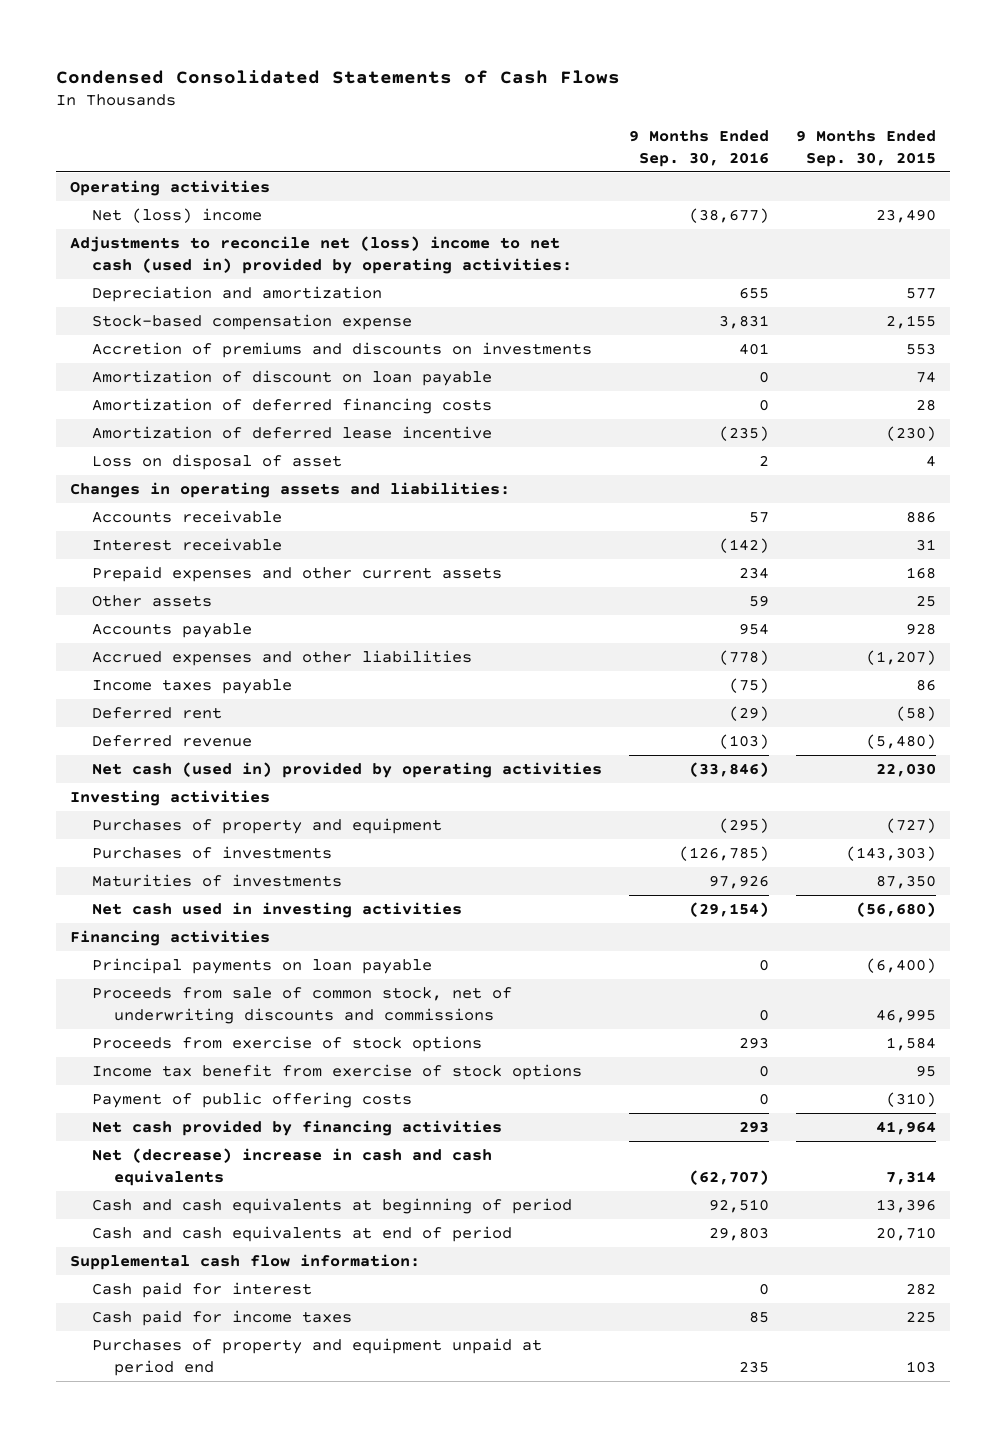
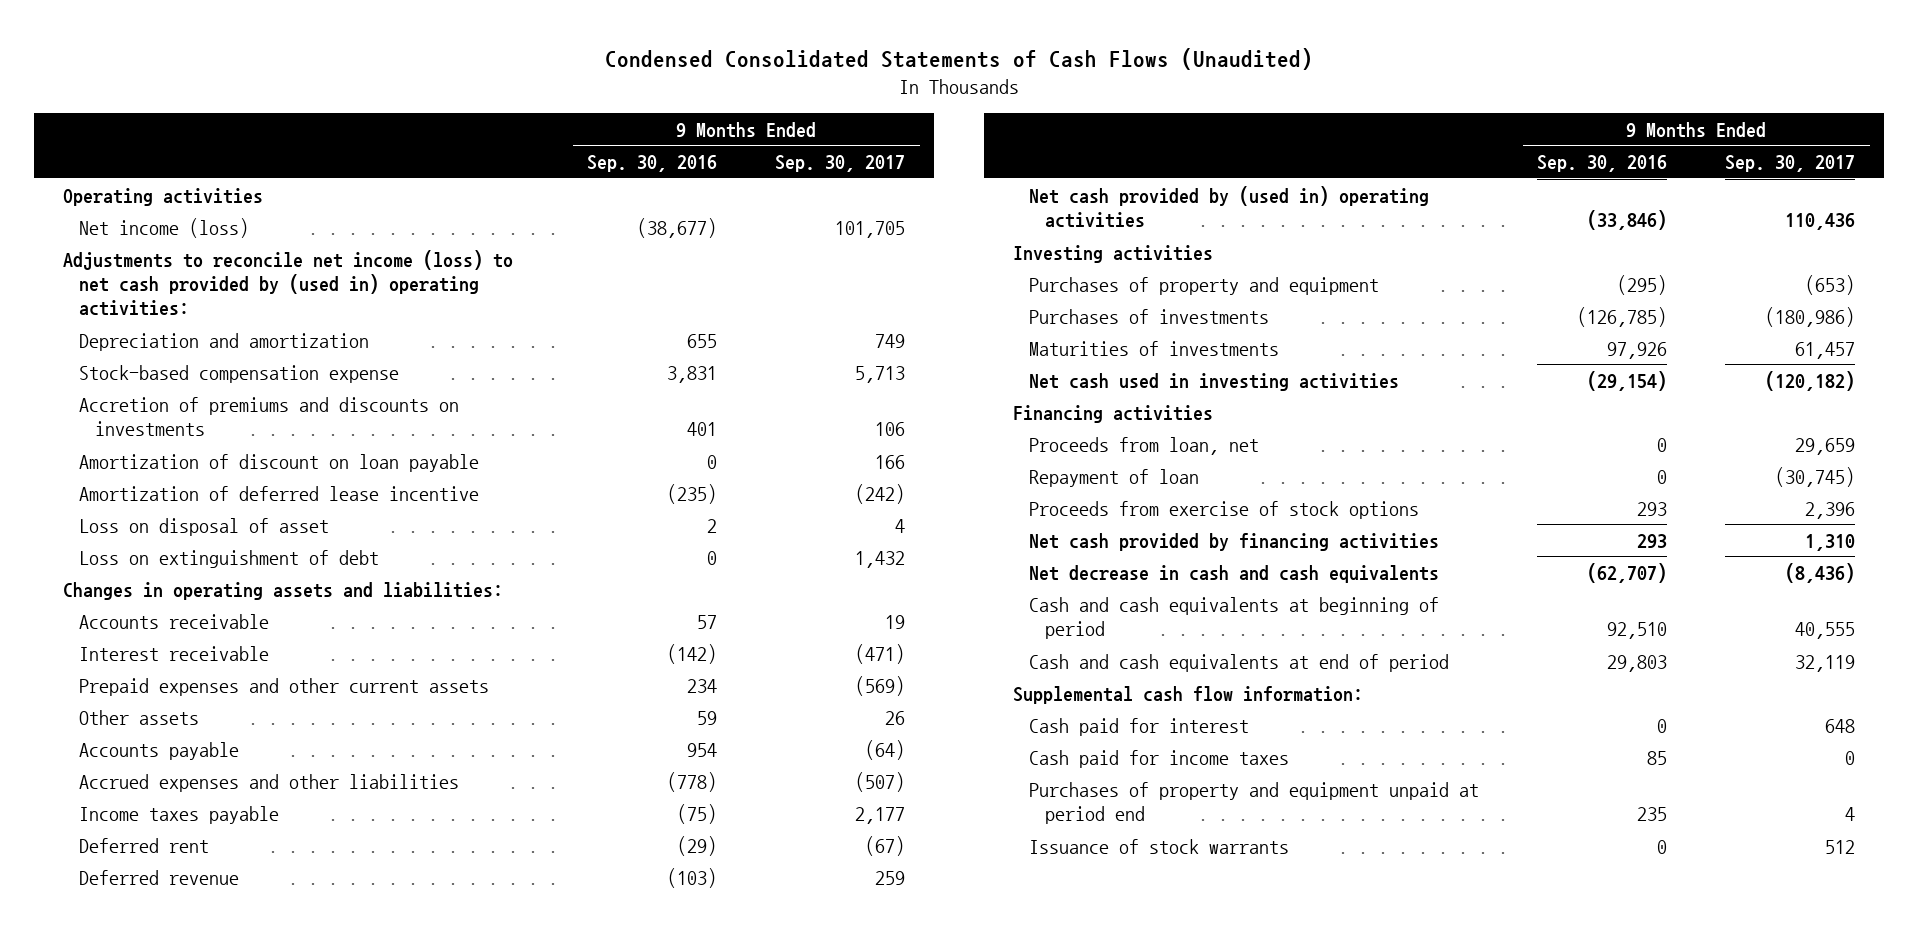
[56,69,621,84] Condensed Consolidated Statements of Cash Flows -> [605,47,1314,70] Condensed Consolidated Statements of Cash Flows (Unaudited)
[796,129,937,167] 9 Months Ended Sep. 30, 2015 -> none
none -> [775,155,906,173] Sep. 30, 2017
[92,207,263,223] Net (loss) income -> [79,217,250,238] Net income (loss)
[69,235,573,274] Adjustments to reconcile net (loss) income to net cash (used in) provided by operating activities: -> [63,249,514,317] Adjustments to reconcile net income (loss) to net cash provided by (used in) operating activities:
[92,397,493,414] Amortization of deferred financing costs -> none
none -> [79,549,380,568] Loss on extinguishment of debt
[92,761,603,778] Net cash (used in) provided by operating activities -> [1029,185,1430,229] Net cash provided by (used in) operating activities
[92,986,513,1024] Proceeds from sale of common stock, net of underwriting discounts and commissions -> none
none -> [1029,436,1260,455] Proceeds from loan, net
[92,957,433,974] Principal payments on loan payable -> [1029,468,1200,487] Repayment of loan
[92,1063,583,1080] Income tax benefit from exercise of stock options -> none
[92,1091,413,1108] Payment of public offering costs -> none
[92,1147,493,1186] Net (decrease) increase in cash and cash equivalents -> [1029,564,1440,583] Net decrease in cash and cash equivalents
none -> [1029,838,1290,854] Issuance of stock warrants

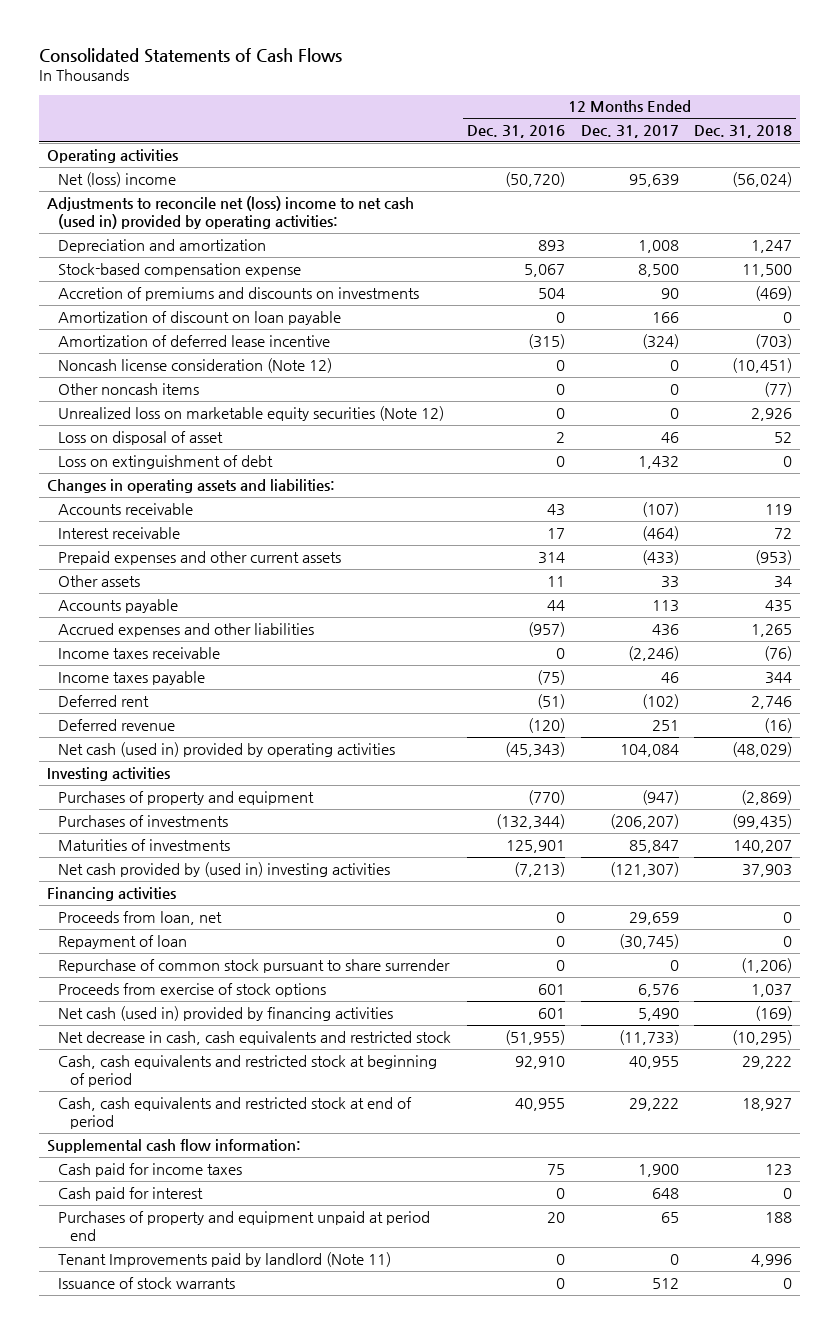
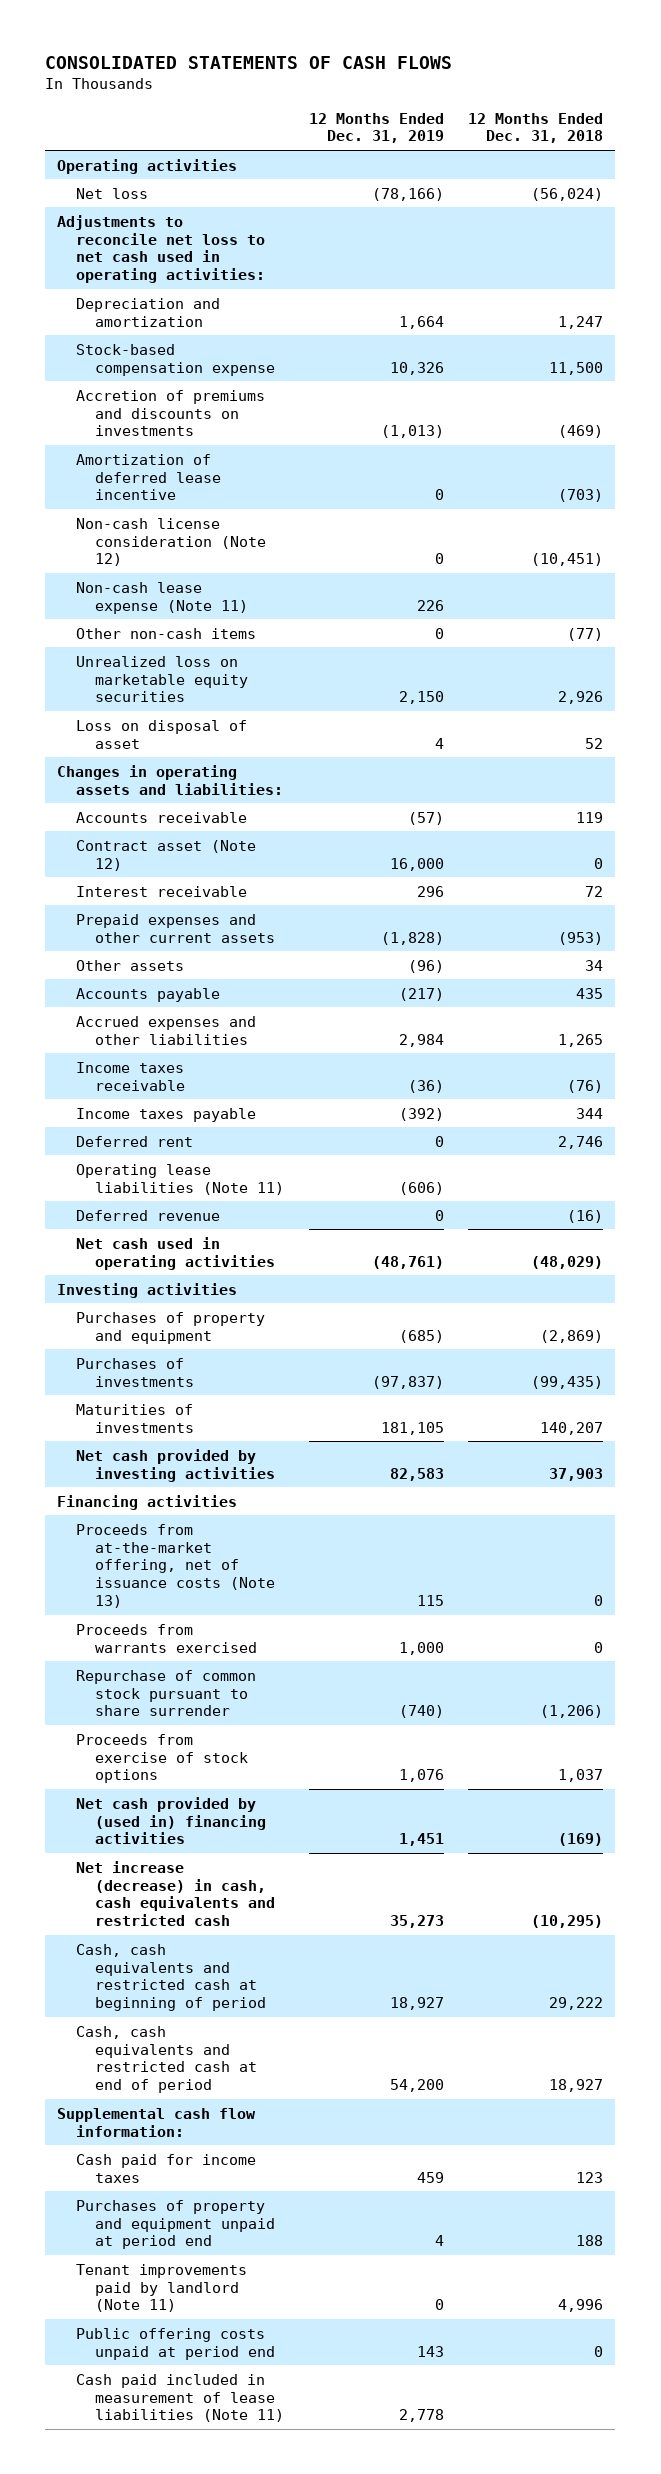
[38,48,342,64] Consolidated Statements of Cash Flows -> [45,55,453,69] CONSOLIDATED STATEMENTS OF CASH FLOWS
[467,125,566,139] Dec. 31, 2016 -> none
[580,125,679,139] Dec. 31, 2017 -> none
none -> [308,112,444,144] 12 Months Ended Dec. 31, 2019
[58,171,177,187] Net (loss) income -> [76,187,149,199] Net loss
[46,195,414,230] Adjustments to reconcile net (loss) income to net cash (used in) provided by operating activities: -> [57,214,266,284] Adjustments to reconcile net loss to net cash used in operating activities:
[58,310,342,325] Amortization of discount on loan payable -> none
[58,357,333,373] Noncash license consideration (Note 12) -> [76,517,267,567] Non-cash license consideration (Note 12)
none -> [76,581,249,614] Non-cash lease expense (Note 11)
[58,382,200,395] Other noncash items -> [76,627,257,639] Other non-cash items
[58,405,445,421] Unrealized loss on marketable equity securities (Note 12) -> [76,655,249,703] Unrealized loss on marketable equity securities
[58,454,274,469] Loss on extinguishment of debt -> none
none -> [76,839,257,871] Contract asset (Note 12)
none -> [76,1163,285,1195] Operating lease liabilities (Note 11)
[58,741,396,757] Net cash (used in) provided by operating activities -> [76,1236,276,1270] Net cash used in operating activities
[58,861,391,877] Net cash provided by (used in) investing activities -> [76,1448,276,1482] Net cash provided by investing activities
[58,910,223,925] Proceeds from loan, net -> none
[58,934,188,949] Repayment of loan -> none
none -> [76,1523,276,1609] Proceeds from at-the-market offering, net of issuance costs (Note 13)
none -> [76,1623,258,1653] Proceeds from warrants exercised
[58,1005,394,1021] Net cash (used in) provided by financing activities -> [76,1796,267,1845] Net cash provided by (used in) financing activities
[58,1030,452,1045] Net decrease in cash, cash equivalents and restricted stock -> [76,1860,276,1927] Net increase (decrease) in cash, cash equivalents and restricted cash
[58,1054,438,1088] Cash, cash equivalents and restricted stock at beginning of period -> [76,1943,267,2012] Cash, cash equivalents and restricted cash at beginning of period
[58,1096,413,1130] Cash, cash equivalents and restricted stock at end of period -> [76,2025,258,2094] Cash, cash equivalents and restricted cash at end of period
[58,1186,204,1201] Cash paid for interest -> none
[58,1276,236,1289] Issuance of stock warrants -> none
[58,1251,392,1267] Tenant Improvements paid by landlord (Note 11) -> [76,2263,248,2313] Tenant improvements paid by landlord (Note 11)
none -> [76,2327,276,2360] Public offering costs unpaid at period end
none -> [76,2373,285,2423] Cash paid included in measurement of lease liabilities (Note 11)

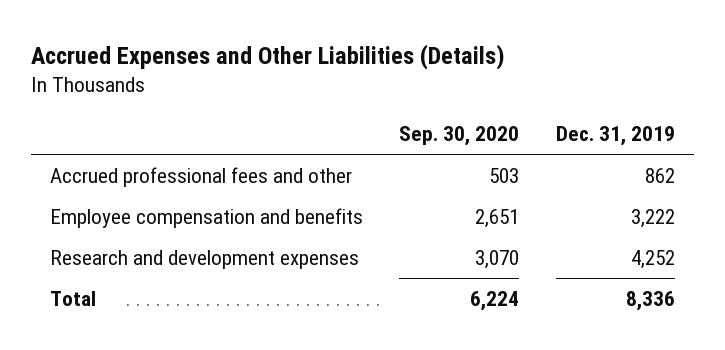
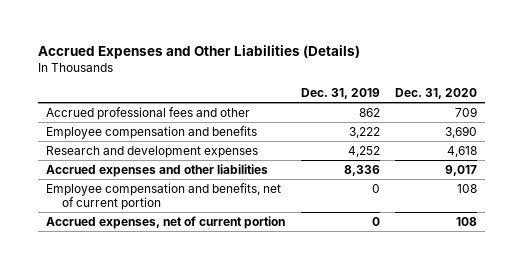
[399,125,520,146] Sep. 30, 2020 -> none
none -> [395,88,478,100] Dec. 31, 2020
[49,291,96,307] Total -> [45,163,268,177] Accrued expenses and other liabilities
none -> [45,182,281,210] Employee compensation and benefits, net of current portion
none -> [45,215,285,229] Accrued expenses, net of current portion

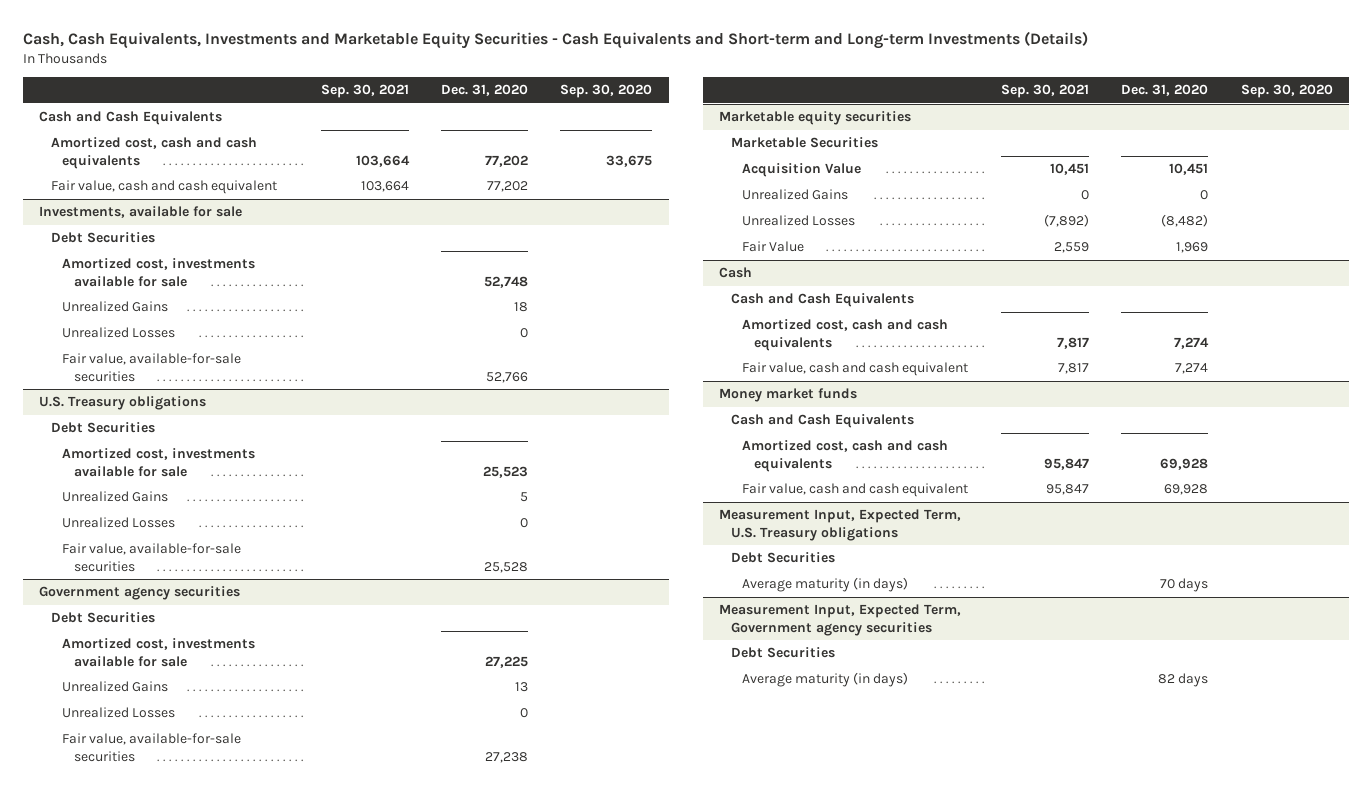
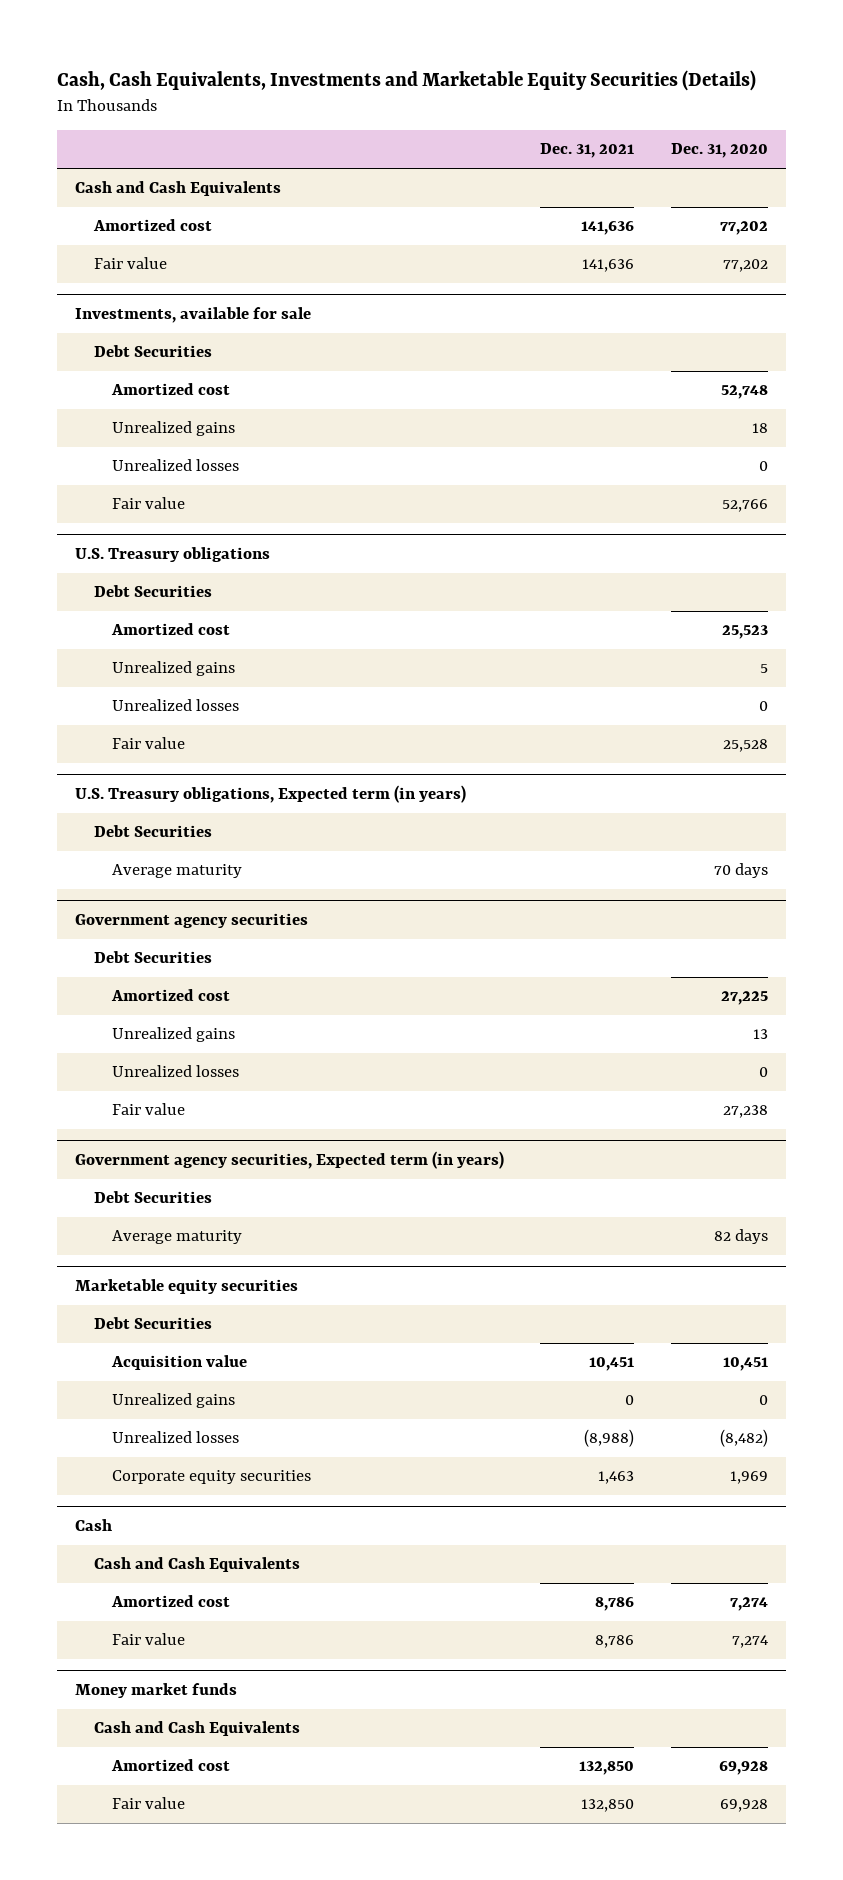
[22,31,1088,50] Cash, Cash Equivalents, Investments and Marketable Equity Securities - Cash Equivalents and Short-term and Long-term Investments (Details) -> [56,69,756,91] Cash, Cash Equivalents, Investments and Marketable Equity Securities (Details)
[320,84,409,99] Sep. 30, 2021 -> none
[560,84,653,99] Sep. 30, 2020 -> none
none -> [540,143,635,159] Dec. 31, 2021
[50,137,257,169] Amortized cost, cash and cash equivalents -> [92,219,212,232] Amortized cost
[50,180,277,195] Fair value, cash and cash equivalent -> [93,257,167,270] Fair value
[62,258,256,287] Amortized cost, investments available for sale -> [111,383,231,396] Amortized cost
[62,301,169,313] Unrealized Gains -> [112,421,236,437] Unrealized gains
[62,327,176,339] Unrealized Losses -> [112,459,240,472] Unrealized losses
[62,353,242,382] Fair value, available-for-sale securities -> [112,497,186,510] Fair value
[62,448,256,477] Amortized cost, investments available for sale -> [111,623,231,636] Amortized cost
[62,491,169,503] Unrealized Gains -> [112,661,236,677] Unrealized gains
[62,517,176,529] Unrealized Losses -> [112,699,240,712] Unrealized losses
[62,543,242,572] Fair value, available-for-sale securities -> [112,737,186,750] Fair value
none -> [75,785,467,804] U.S. Treasury obligations, Expected term (in years)
none -> [93,825,212,838] Debt Securities
none -> [112,864,243,879] Average maturity
[62,638,256,667] Amortized cost, investments available for sale -> [111,989,231,1002] Amortized cost
[62,681,169,693] Unrealized Gains -> [112,1027,236,1043] Unrealized gains
[62,707,176,719] Unrealized Losses -> [112,1065,240,1078] Unrealized losses
[62,733,242,762] Fair value, available-for-sale securities -> [112,1103,186,1116] Fair value
none -> [75,1151,505,1170] Government agency securities, Expected term (in years)
none -> [93,1191,212,1204] Debt Securities
none -> [112,1230,243,1245] Average maturity
[730,137,878,149] Marketable Securities -> none
none -> [93,1317,212,1330] Debt Securities
[742,163,862,178] Acquisition Value -> [111,1355,248,1371] Acquisition value
[742,189,849,201] Unrealized Gains -> [112,1393,236,1409] Unrealized gains
[742,215,856,227] Unrealized Losses -> [112,1431,240,1444] Unrealized losses
[742,241,805,253] Fair Value -> [112,1470,312,1485] Corporate equity securities
[742,319,949,351] Amortized cost, cash and cash equivalents -> [111,1595,231,1608] Amortized cost
[742,362,969,377] Fair value, cash and cash equivalent -> [112,1633,186,1646] Fair value
[719,509,962,541] Measurement Input, Expected Term, U.S. Treasury obligations -> none
[730,552,835,564] Debt Securities -> none
[742,577,909,593] Average maturity (in days) -> none
[719,604,962,636] Measurement Input, Expected Term, Government agency securities -> none
[730,647,835,659] Debt Securities -> none
[742,672,909,688] Average maturity (in days) -> none
[742,440,949,472] Amortized cost, cash and cash equivalents -> [111,1759,231,1772] Amortized cost
[742,483,969,498] Fair value, cash and cash equivalent -> [112,1797,186,1810] Fair value

